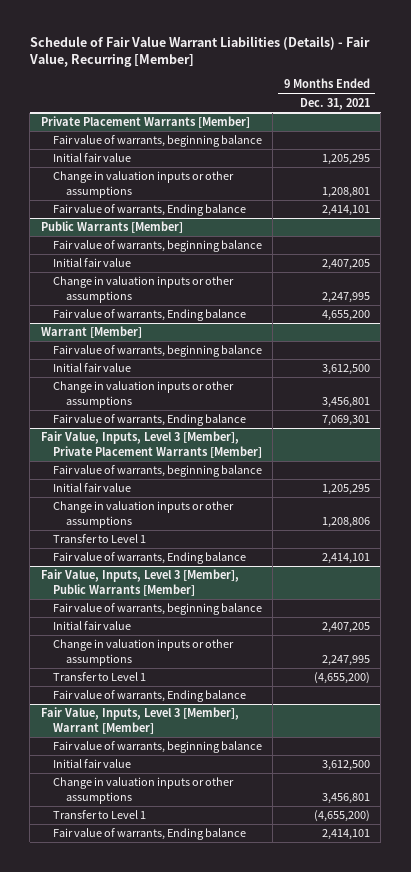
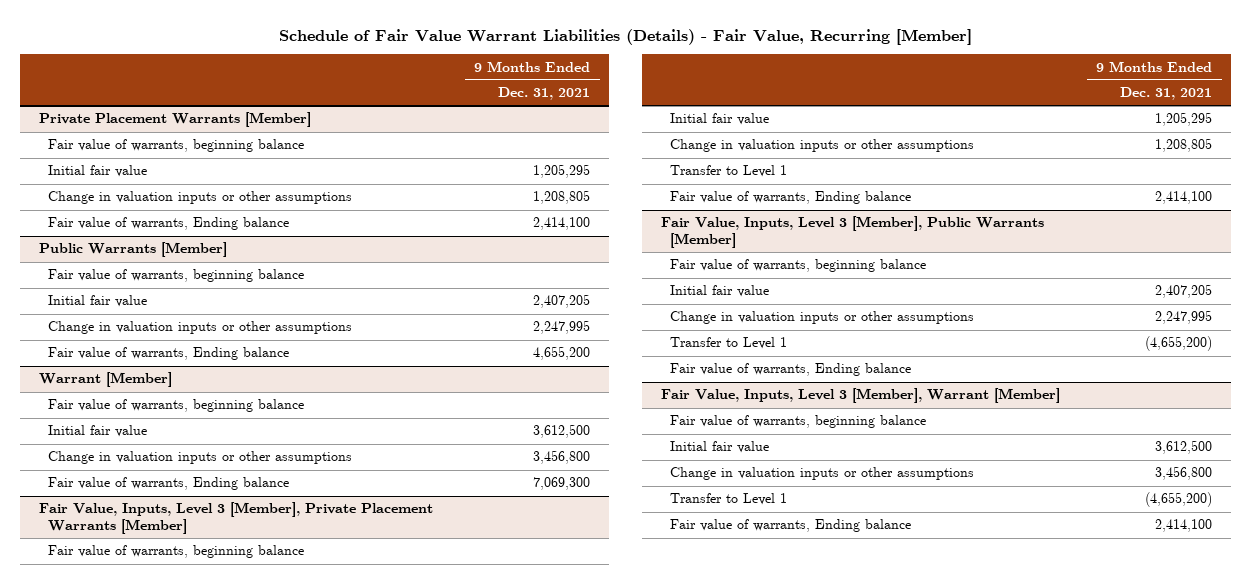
[321,186,370,198] 1,208,801 -> [533,190,591,205] 1,208,805
[321,205,370,217] 2,414,101 -> [533,217,591,231] 2,414,100
[321,396,370,408] 3,456,801 -> [533,450,591,465] 3,456,800
[321,415,370,427] 7,069,301 -> [533,477,591,491] 7,069,300
[321,516,370,528] 1,208,806 -> [1155,138,1213,153] 1,208,805
[321,553,370,565] 2,414,101 -> [1155,191,1213,205] 2,414,100
[321,792,370,804] 3,456,801 -> [1155,466,1213,481] 3,456,800
[321,829,370,841] 2,414,101 -> [1155,519,1213,533] 2,414,100

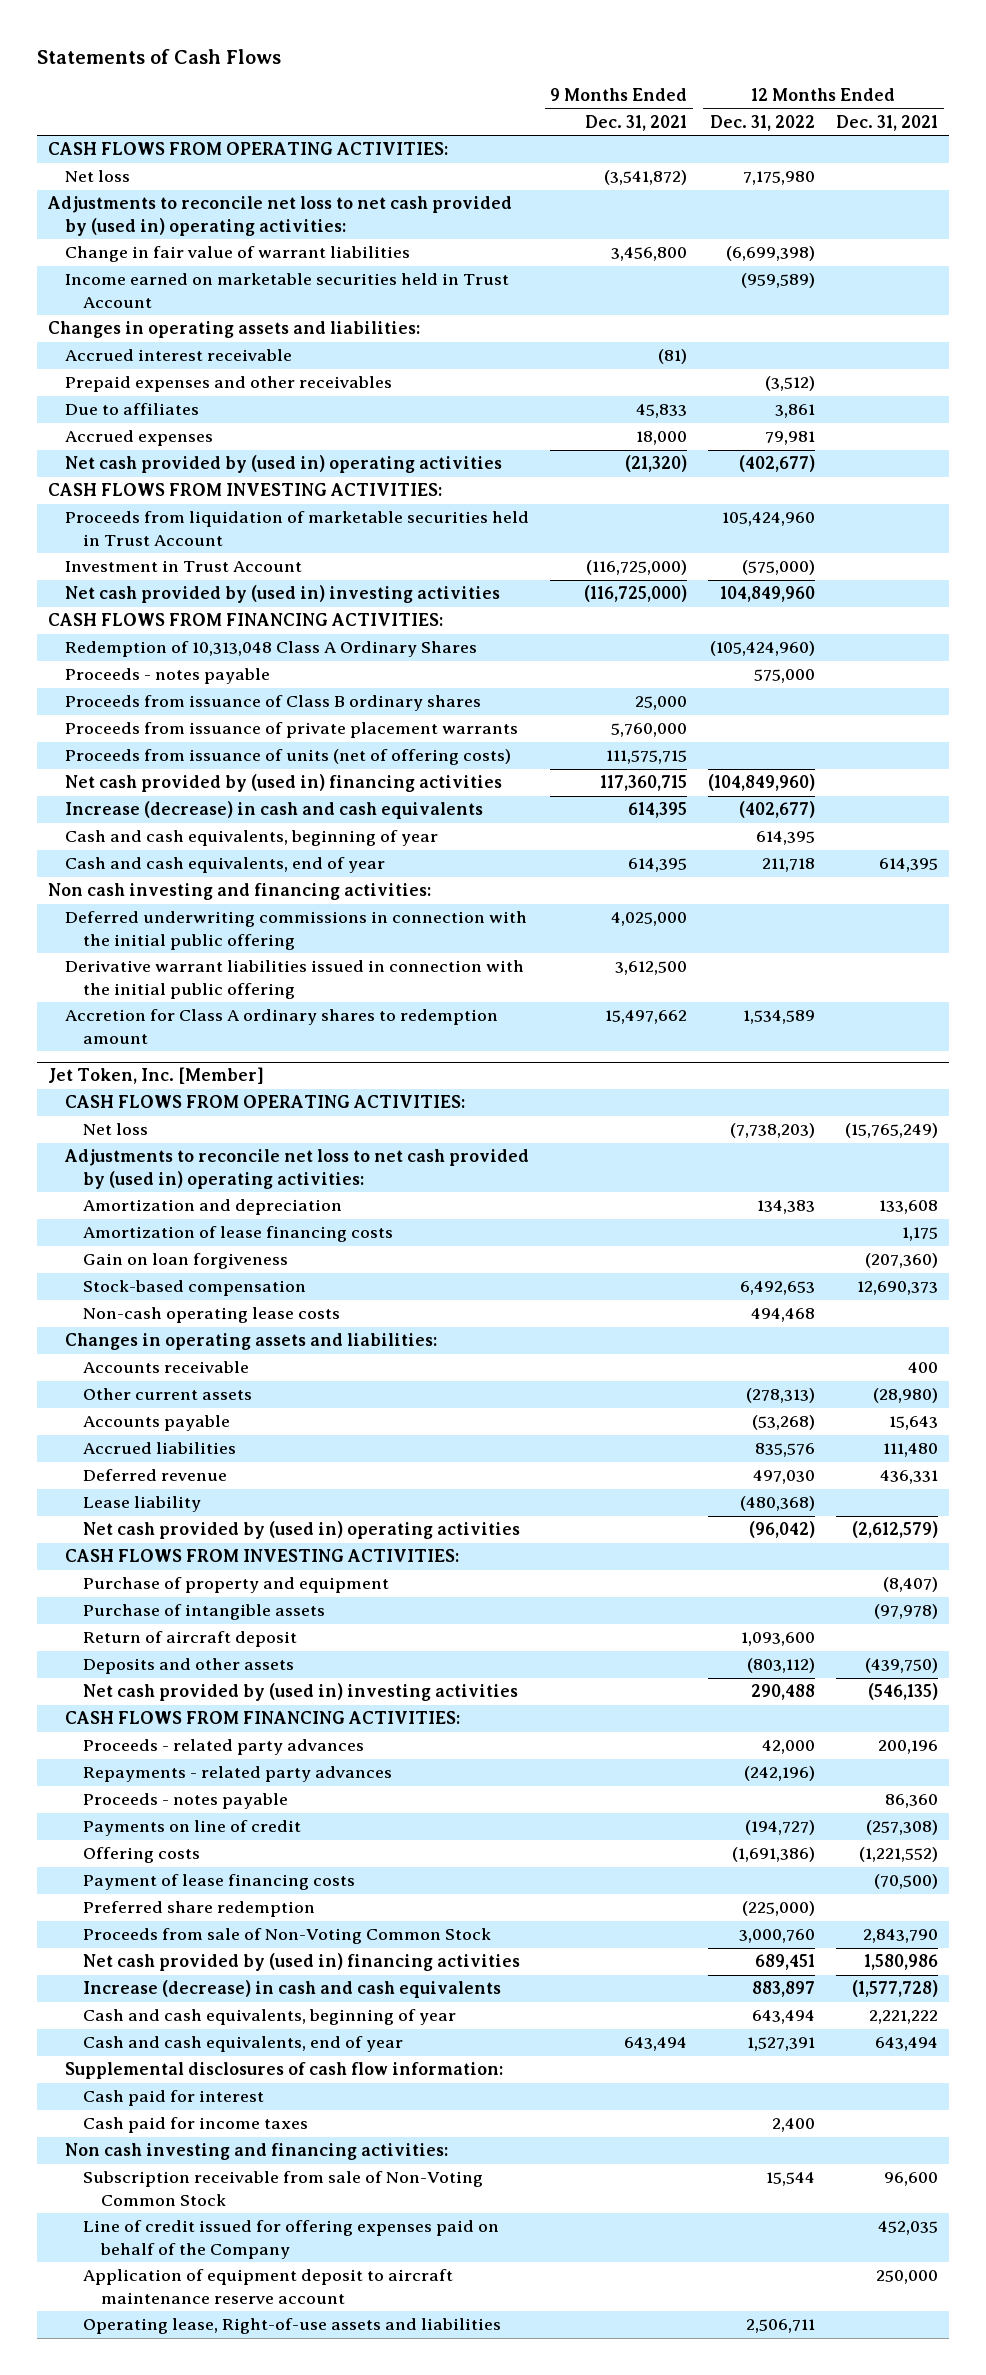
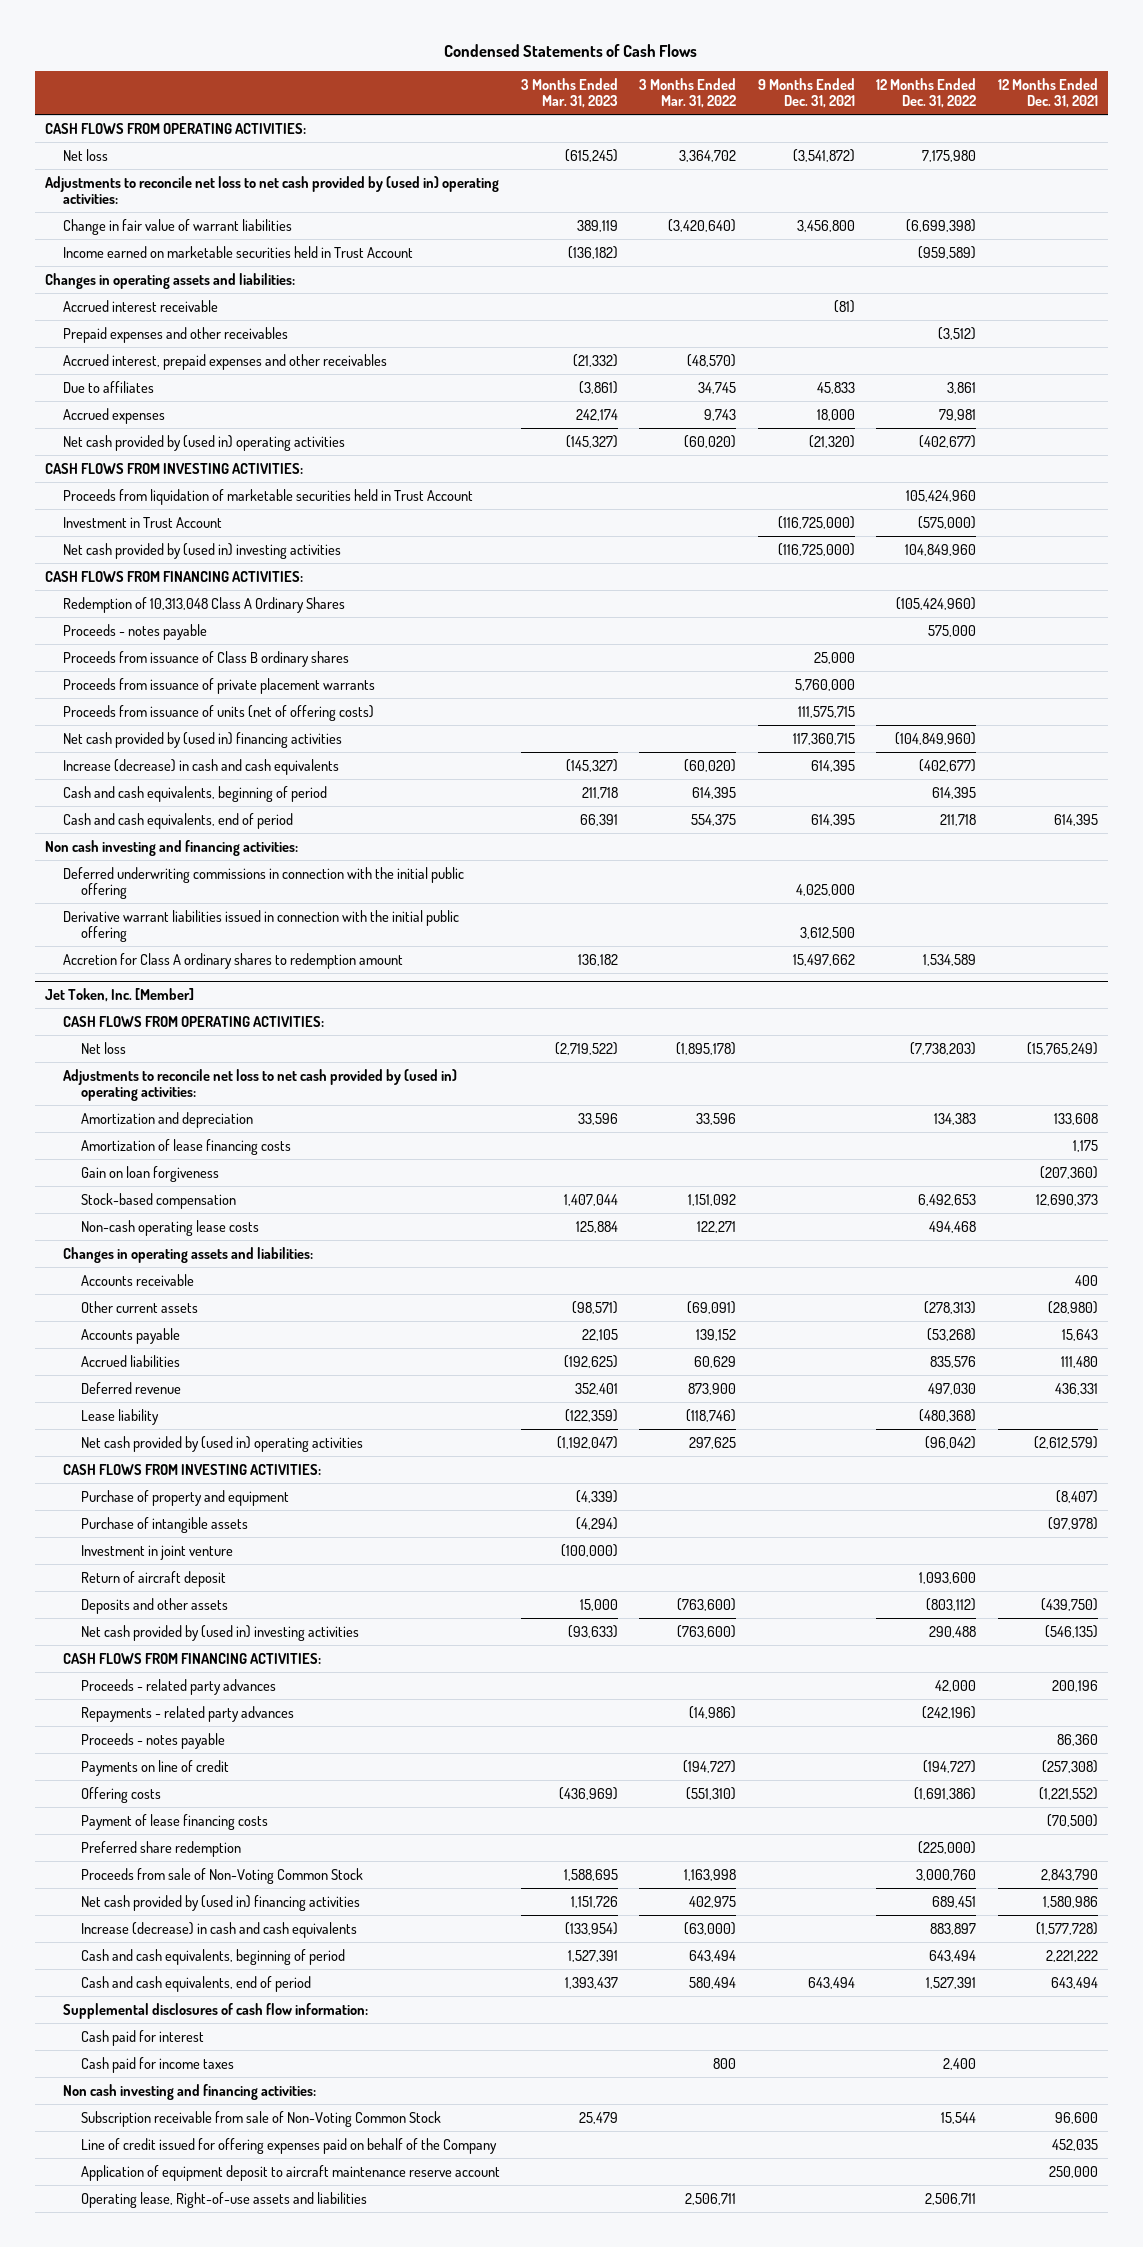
[37,49,282,65] Statements of Cash Flows -> [444,43,698,57] Condensed Statements of Cash Flows
none -> [520,77,618,109] 3 Months Ended Mar. 31, 2023
none -> [639,77,737,109] 3 Months Ended Mar. 31, 2022
none -> [62,353,387,370] Accrued interest, prepaid expenses and other receivables
[65,830,439,847] Cash and cash equivalents, beginning of year -> [62,785,327,802] Cash and cash equivalents, beginning of period
[65,857,386,874] Cash and cash equivalents, end of year -> [62,812,293,829] Cash and cash equivalents, end of period
none -> [80,1544,233,1560] Investment in joint venture
[83,2009,457,2026] Cash and cash equivalents, beginning of year -> [80,1948,345,1965] Cash and cash equivalents, beginning of period
[83,2036,404,2053] Cash and cash equivalents, end of year -> [80,1975,311,1992] Cash and cash equivalents, end of period

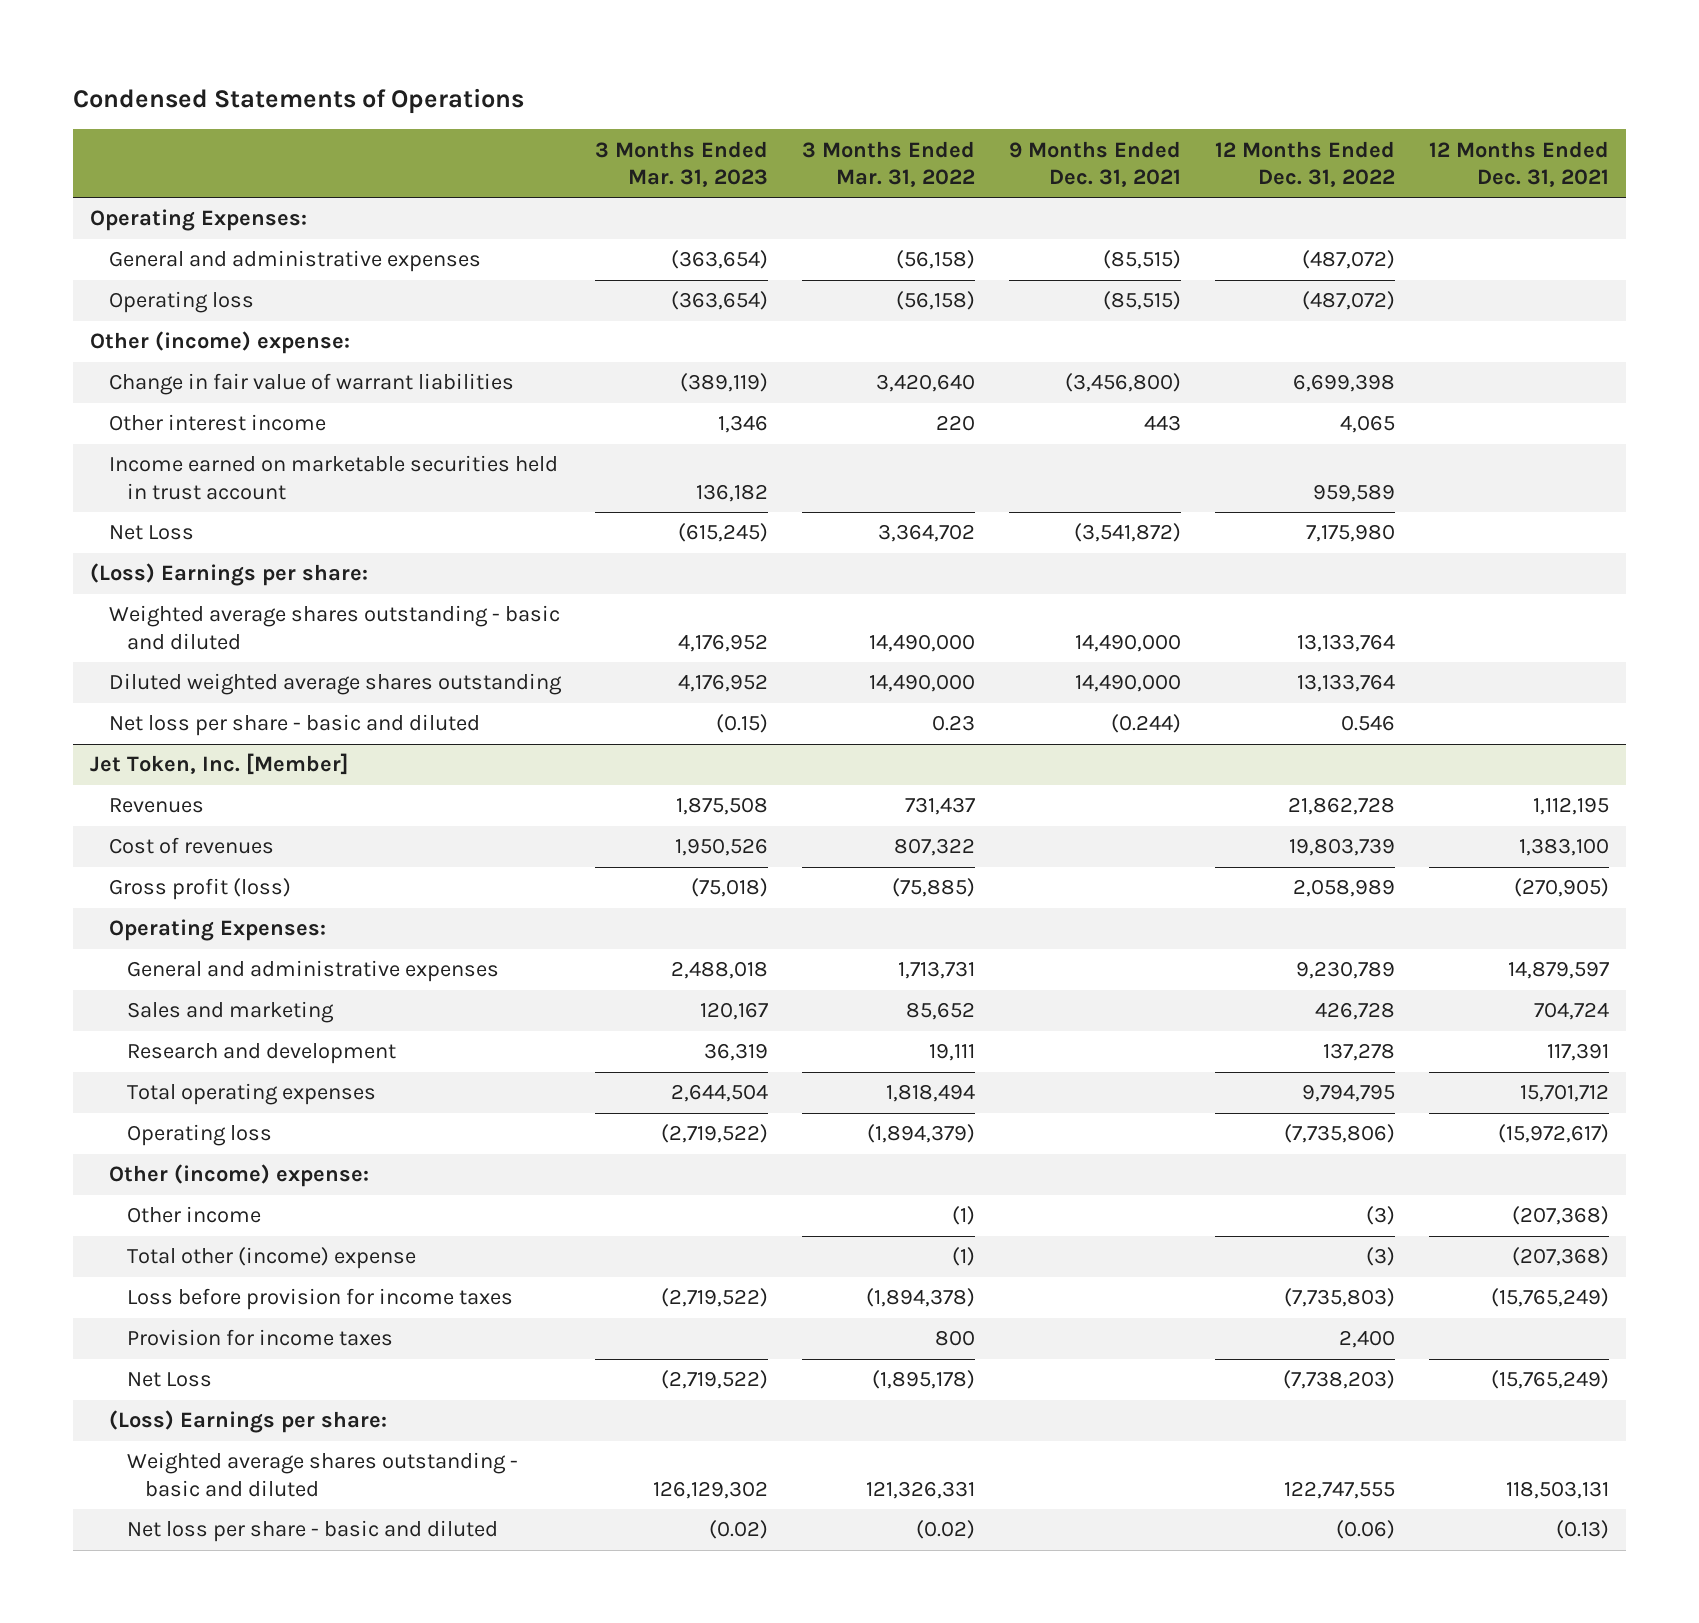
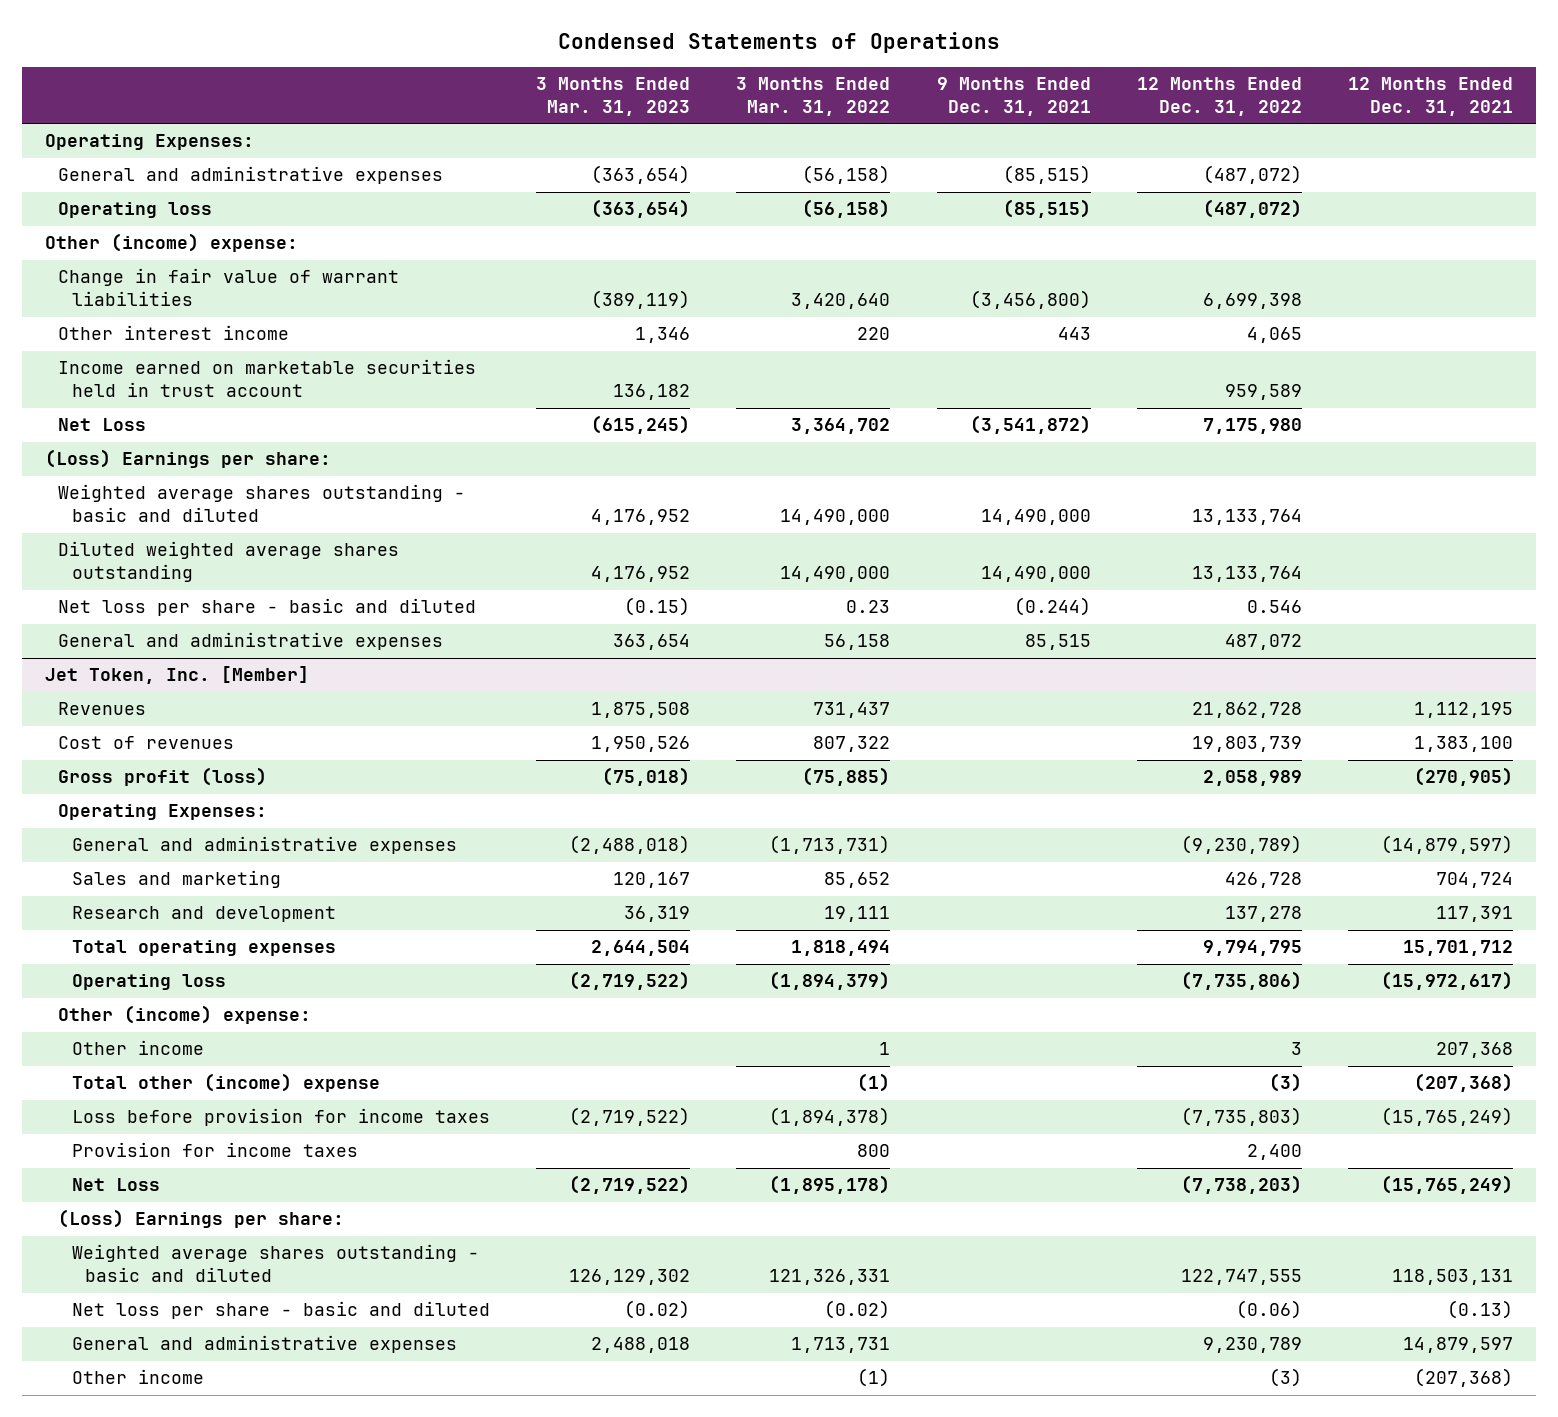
none -> [58,632,444,651] General and administrative expenses
none -> [71,836,457,855] General and administrative expenses
none -> [71,1040,204,1056] Other income
[127,960,500,983] General and administrative expenses -> [71,1335,457,1354] General and administrative expenses
[127,1206,262,1224] Other income -> [71,1369,204,1385] Other income

